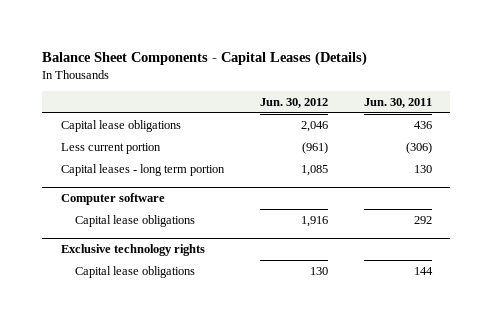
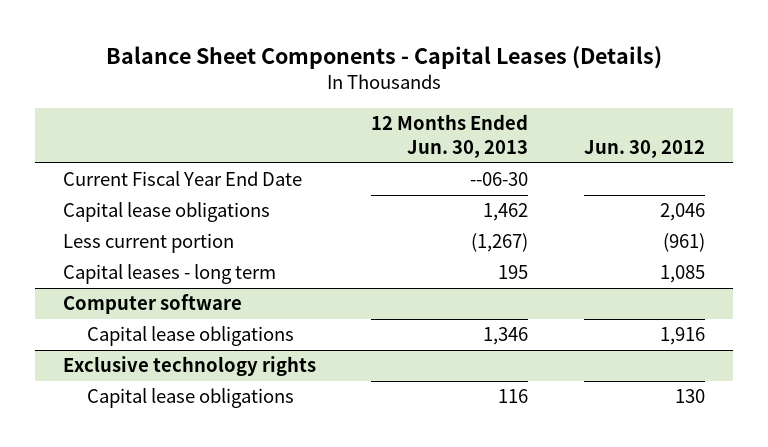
[363,98,432,109] Jun. 30, 2011 -> none
none -> [371,114,529,159] 12 Months Ended Jun. 30, 2013
none -> [62,171,302,187] Current Fiscal Year End Date
[60,163,225,176] Capital leases - long term portion -> [62,264,276,285] Capital leases - long term

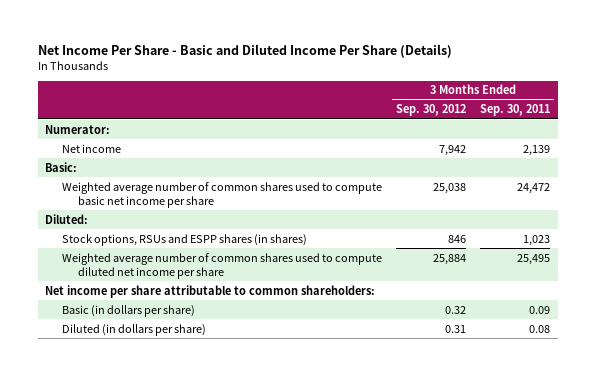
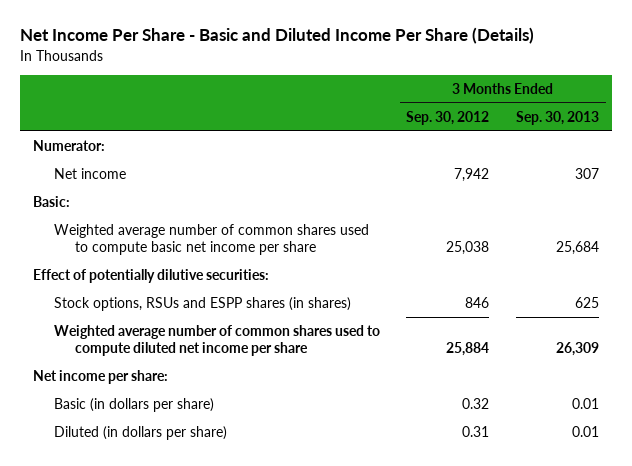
[480,104,551,117] Sep. 30, 2011 -> none
none -> [515,110,599,125] Sep. 30, 2013
[45,213,89,224] Diluted: -> none
none -> [32,269,269,284] Effect of potentially dilutive securities:
[45,284,376,298] Net income per share attributable to common shareholders: -> [32,370,168,385] Net income per share:

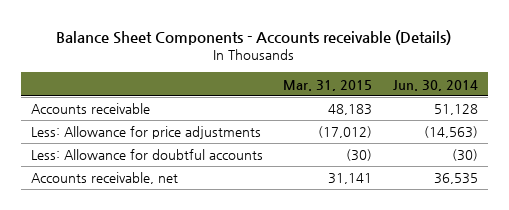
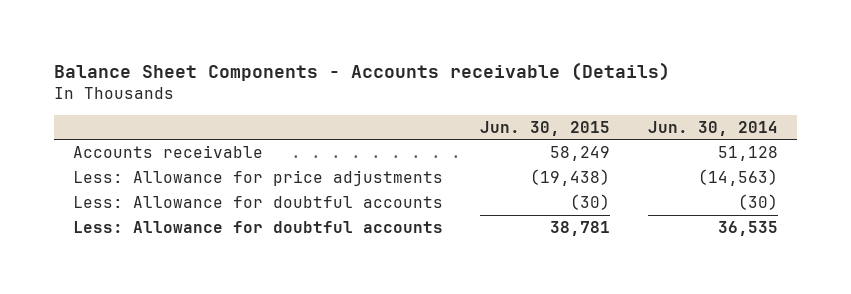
[283,79,373,91] Mar. 31, 2015 -> none
none -> [480,120,611,136] Jun. 30, 2015
[31,172,179,185] Accounts receivable, net -> [72,221,443,234] Less: Allowance for doubtful accounts

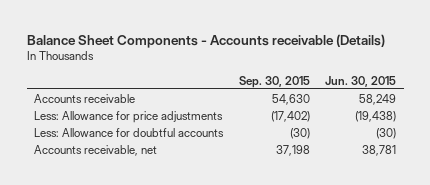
[648,120,779,136] Jun. 30, 2014 -> none
none -> [238,75,310,88] Sep. 30, 2015
[72,221,443,234] Less: Allowance for doubtful accounts -> [34,144,158,156] Accounts receivable, net

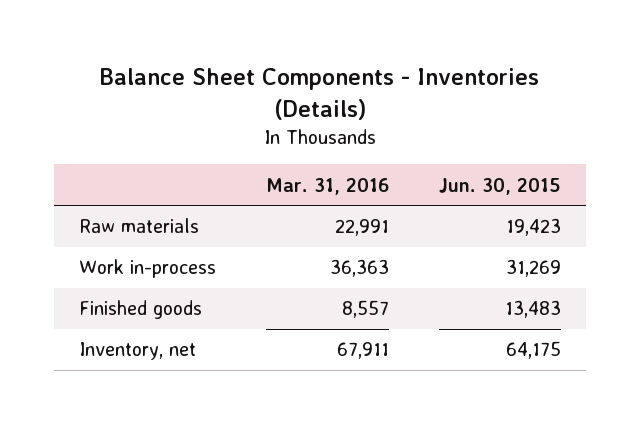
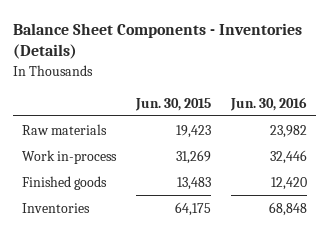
[265,177,389,195] Mar. 31, 2016 -> none
none -> [229,96,307,111] Jun. 30, 2016
[78,342,196,361] Inventory, net -> [22,202,91,213] Inventories

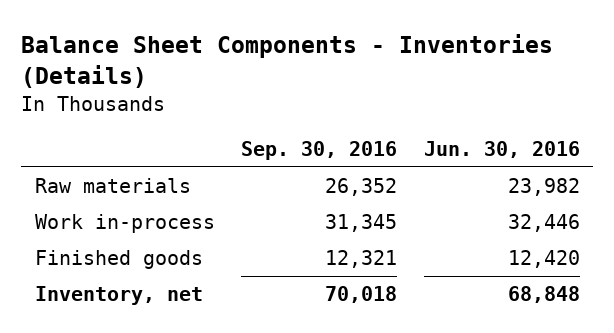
[134,97,211,111] Jun. 30, 2015 -> none
none -> [241,141,398,161] Sep. 30, 2016
[22,202,91,213] Inventories -> [34,286,203,306] Inventory, net

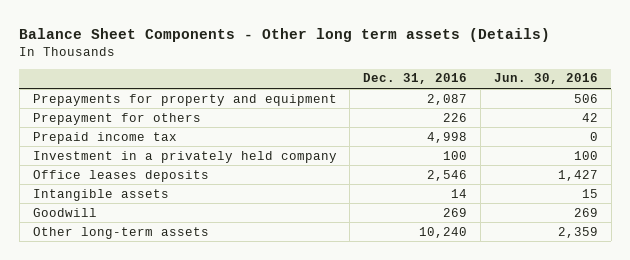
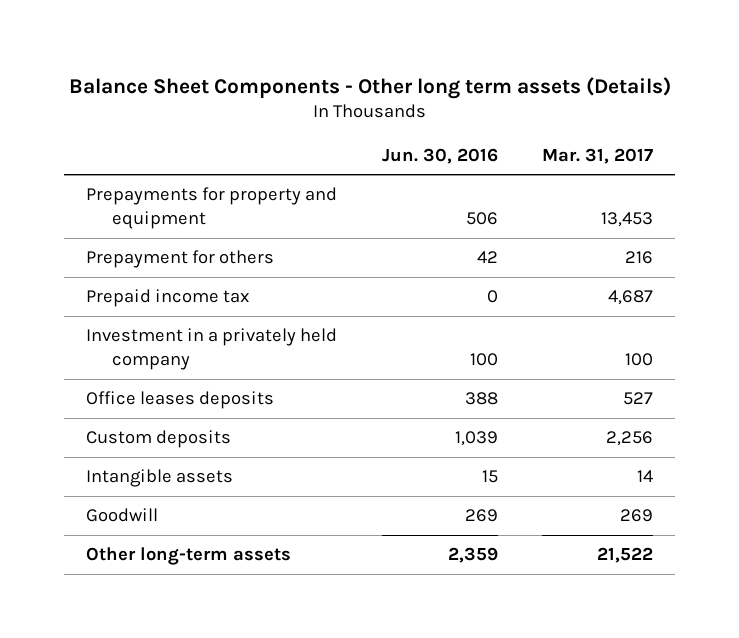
[363,73,468,85] Dec. 31, 2016 -> none
none -> [541,147,653,164] Mar. 31, 2017
[557,169,598,181] 1,427 -> [464,392,498,406] 388
none -> [86,430,232,449] Custom deposits

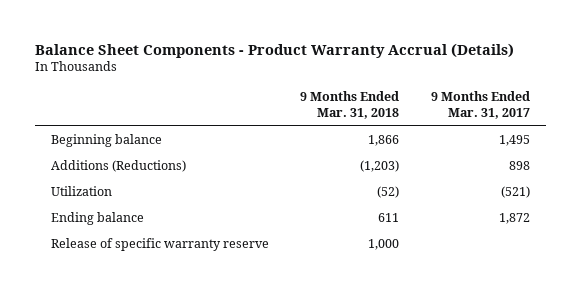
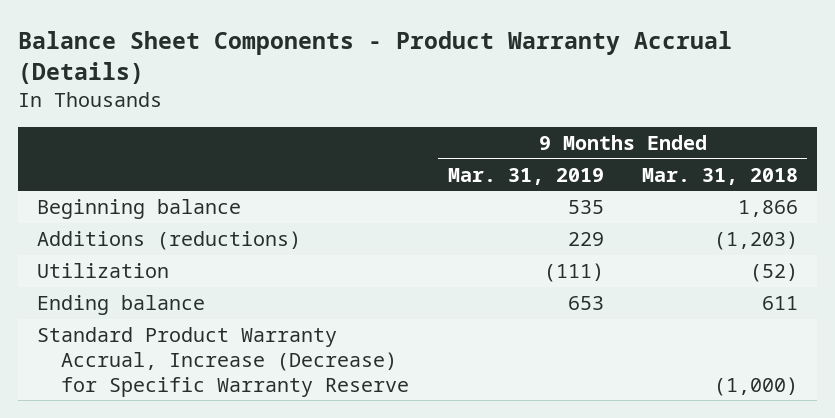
[430,91,530,120] 9 Months Ended Mar. 31, 2017 -> none
none -> [447,167,604,185] Mar. 31, 2019
[50,160,186,173] Additions (Reductions) -> [36,230,301,250] Additions (reductions)
[50,238,269,252] Release of specific warranty reserve -> [36,326,410,397] Standard Product Warranty Accrual, Increase (Decrease) for Specific Warranty Reserve
[368,239,400,251] 1,000 -> [713,376,798,396] (1,000)

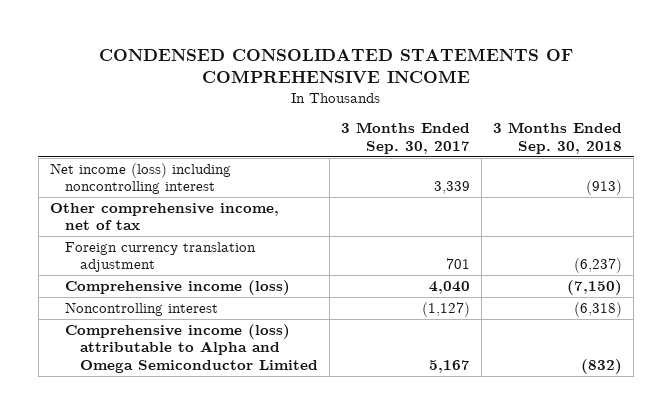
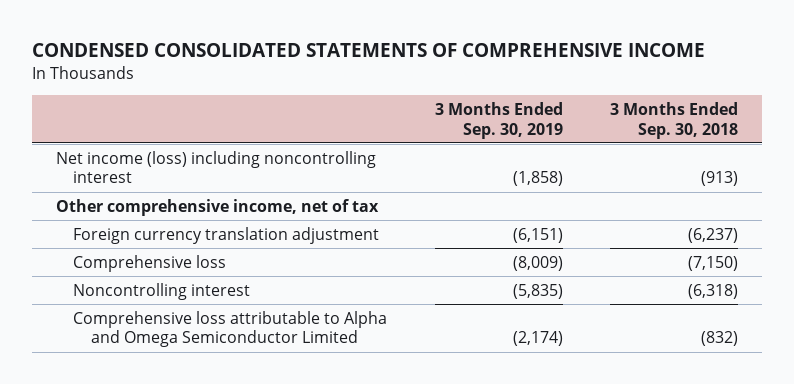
[341,122,471,154] 3 Months Ended Sep. 30, 2017 -> none
none -> [434,101,563,139] 3 Months Ended Sep. 30, 2019
[64,280,290,296] Comprehensive income (loss) -> [73,254,227,272] Comprehensive loss
[64,324,318,373] Comprehensive income (loss) attributable to Alpha and Omega Semiconductor Limited -> [73,310,388,348] Comprehensive loss attributable to Alpha and Omega Semiconductor Limited

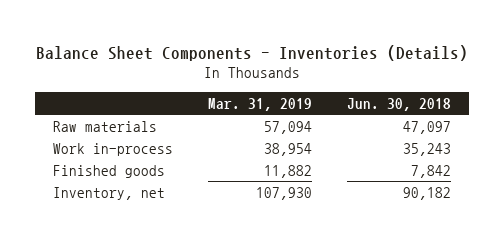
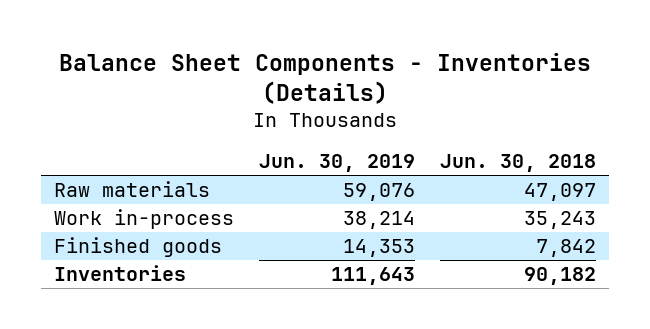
[207,97,312,111] Mar. 31, 2019 -> none
none -> [258,154,415,173] Jun. 30, 2019
[52,186,165,200] Inventory, net -> [53,265,186,282] Inventories

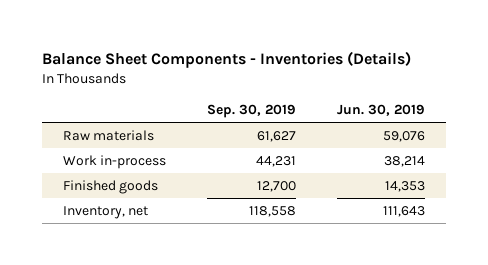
[439,154,596,173] Jun. 30, 2018 -> none
none -> [207,104,297,119] Sep. 30, 2019
[53,265,186,282] Inventories -> [63,205,149,219] Inventory, net

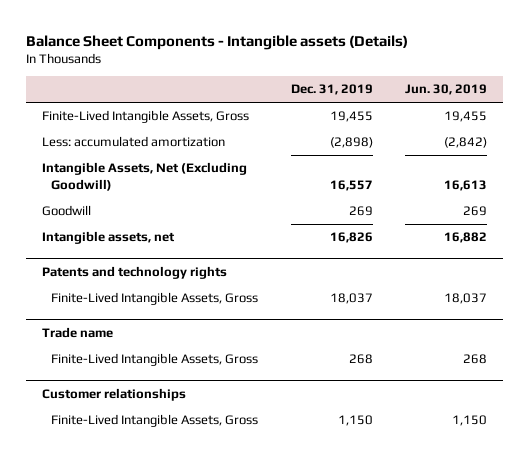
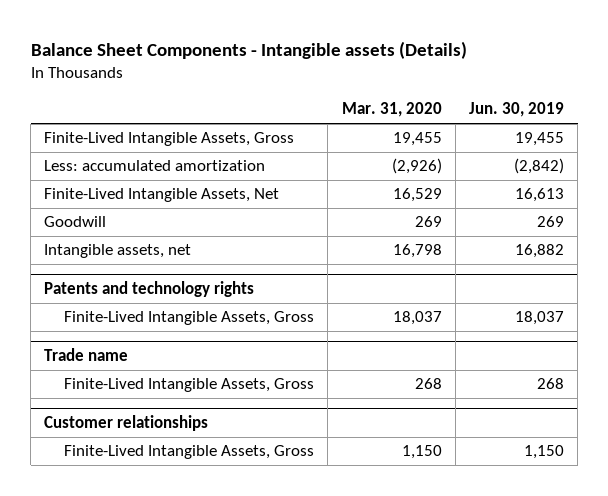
[290,84,373,96] Dec. 31, 2019 -> none
none -> [341,102,442,118] Mar. 31, 2020
[41,162,247,191] Intangible Assets, Net (Excluding Goodwill) -> [44,188,280,203] Finite-Lived Intangible Assets, Net

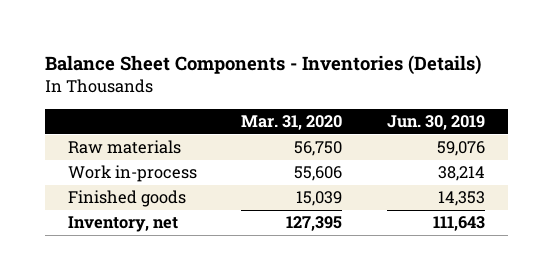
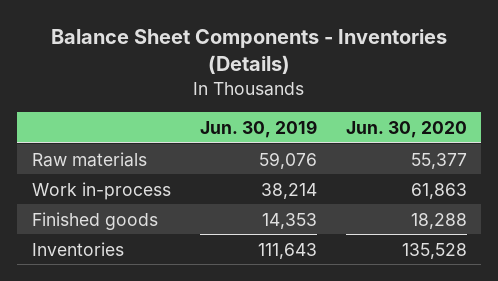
[241,114,343,130] Mar. 31, 2020 -> none
none -> [345,120,467,138] Jun. 30, 2020
[67,216,178,233] Inventory, net -> [31,241,124,256] Inventories

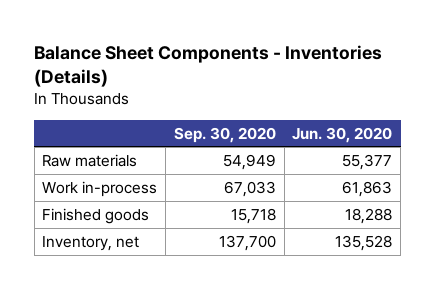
[199,119,317,138] Jun. 30, 2019 -> none
none -> [173,126,276,143] Sep. 30, 2020
[31,241,124,256] Inventories -> [42,235,140,251] Inventory, net

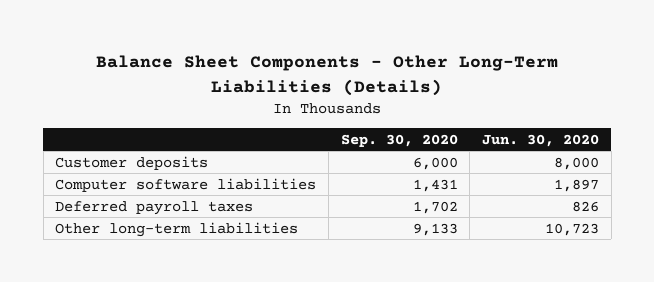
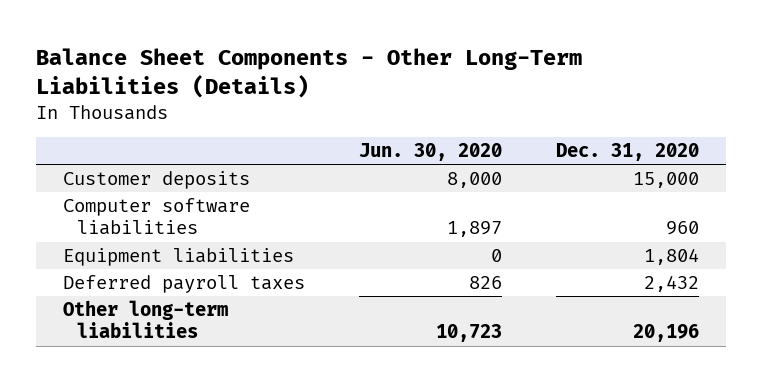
[340,133,458,147] Sep. 30, 2020 -> none
none -> [556,143,700,162] Dec. 31, 2020
none -> [63,248,295,267] Equipment liabilities

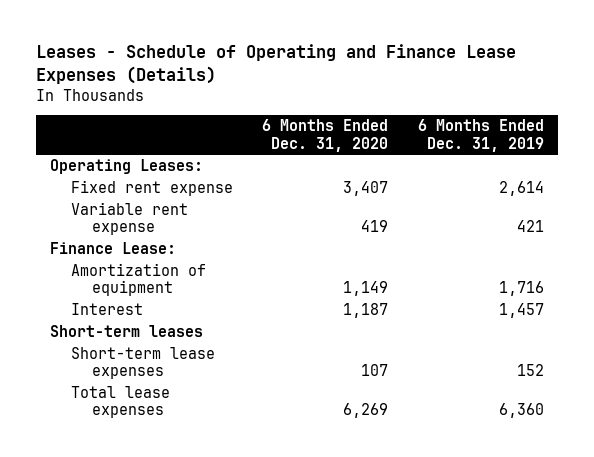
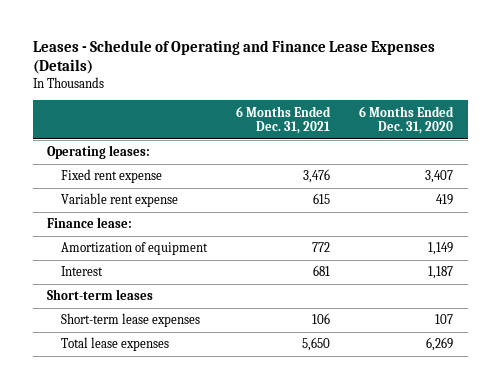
[417,119,544,152] 6 Months Ended Dec. 31, 2019 -> none
none -> [236,105,332,135] 6 Months Ended Dec. 31, 2021
[50,159,204,175] Operating Leases: -> [47,145,151,160] Operating leases:
[50,242,177,255] Finance Lease: -> [47,217,133,229] Finance lease:

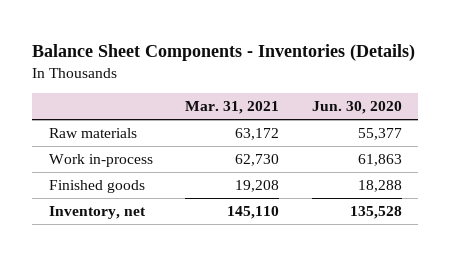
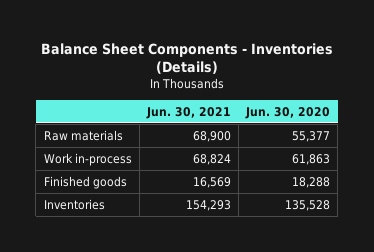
[185,101,280,115] Mar. 31, 2021 -> none
none -> [145,106,231,119] Jun. 30, 2021
[48,205,146,219] Inventory, net -> [43,198,105,210] Inventories

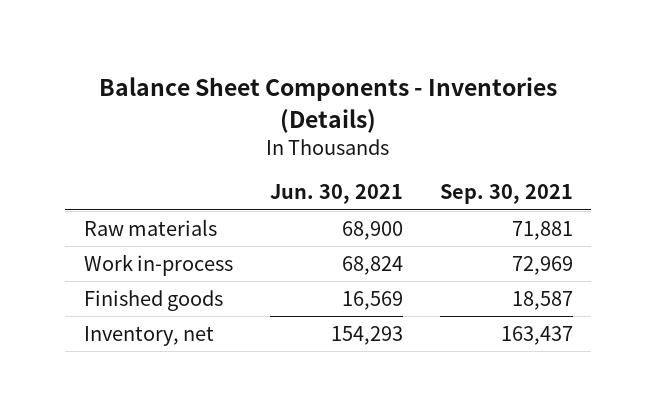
[245,106,331,119] Jun. 30, 2020 -> none
none -> [439,184,573,205] Sep. 30, 2021
[43,198,105,210] Inventories -> [83,325,214,346] Inventory, net

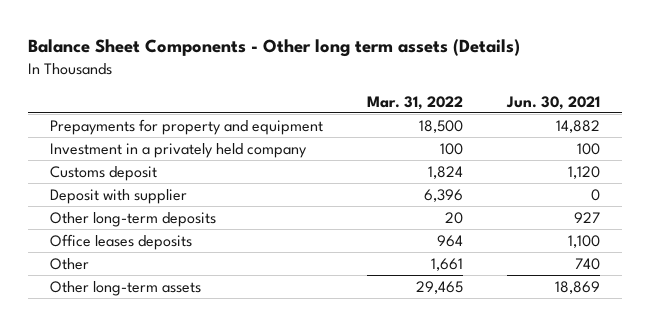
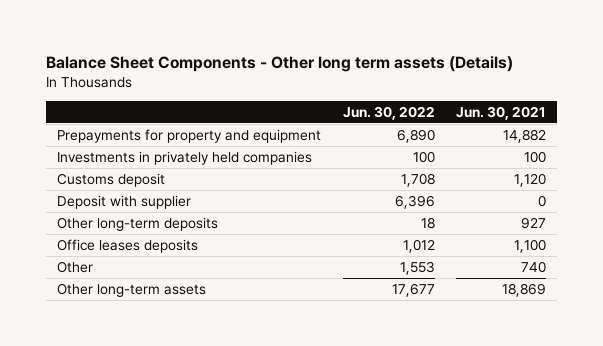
[366,95,463,110] Mar. 31, 2022 -> none
none -> [342,105,435,120] Jun. 30, 2022
[49,142,307,158] Investment in a privately held company -> [57,150,313,165] Investments in privately held companies

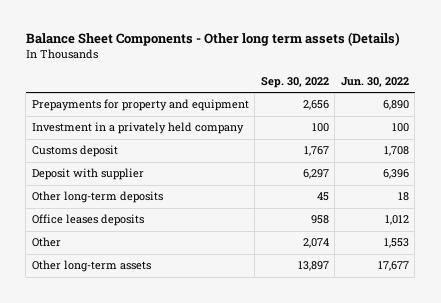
[456,105,547,120] Jun. 30, 2021 -> none
none -> [260,76,329,88] Sep. 30, 2022
[57,150,313,165] Investments in privately held companies -> [31,122,244,135] Investment in a privately held company

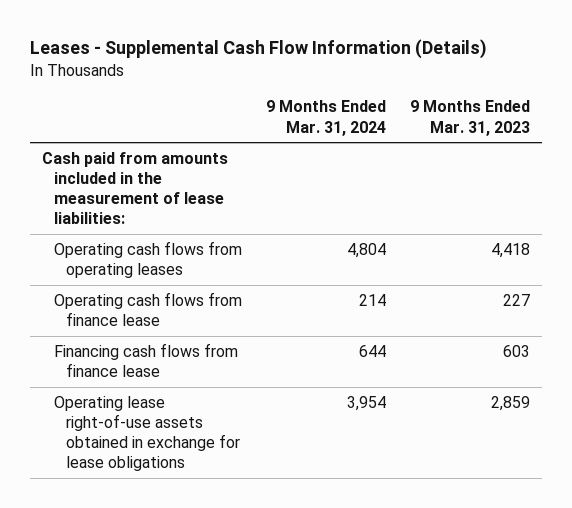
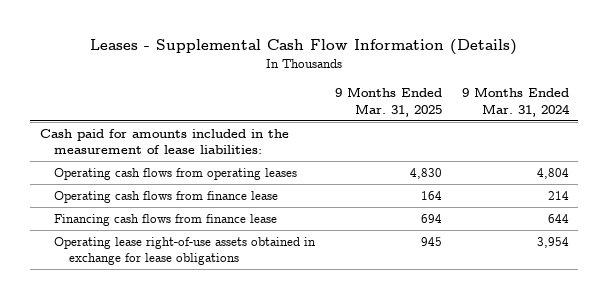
[409,100,530,136] 9 Months Ended Mar. 31, 2023 -> none
none -> [335,87,443,117] 9 Months Ended Mar. 31, 2025
[41,152,228,225] Cash paid from amounts included in the measurement of lease liabilities: -> [39,128,289,155] Cash paid for amounts included in the measurement of lease liabilities:

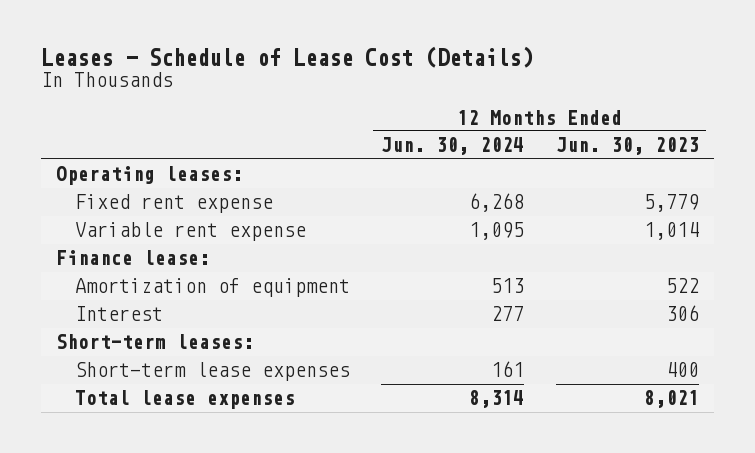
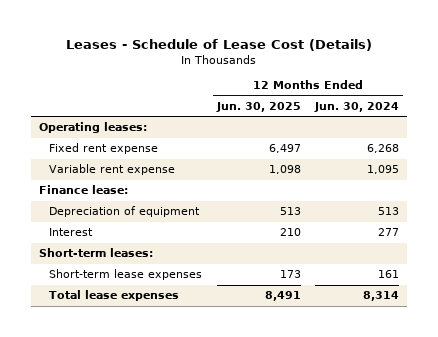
[555,137,699,156] Jun. 30, 2023 -> none
none -> [215,101,301,112] Jun. 30, 2025
[74,278,350,298] Amortization of equipment -> [48,206,200,218] Depreciation of equipment

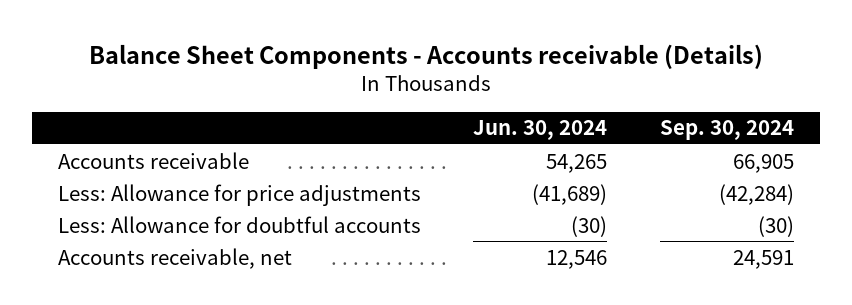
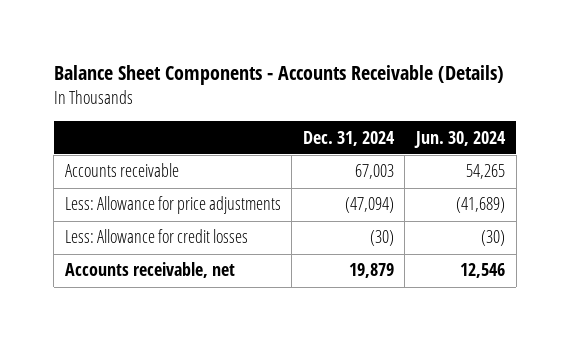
[88,43,763,69] Balance Sheet Components - Accounts receivable (Details) -> [53,65,504,86] Balance Sheet Components - Accounts Receivable (Details)
[659,120,794,141] Sep. 30, 2024 -> none
none -> [302,130,395,146] Dec. 31, 2024
[58,215,422,233] Less: Allowance for doubtful accounts -> [64,229,248,244] Less: Allowance for credit losses

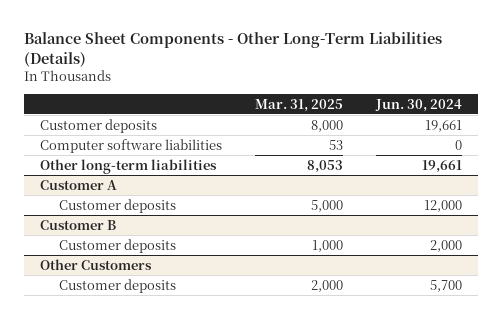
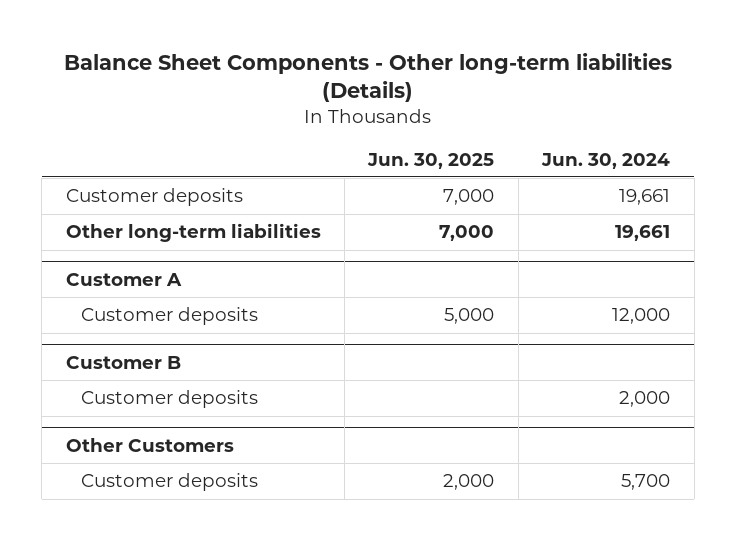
[24,31,443,67] Balance Sheet Components - Other Long-Term Liabilities (Details) -> [63,53,672,103] Balance Sheet Components - Other long-term liabilities (Details)
[255,98,344,112] Mar. 31, 2025 -> none
none -> [367,152,495,169] Jun. 30, 2025
[40,138,223,153] Computer software liabilities -> none

